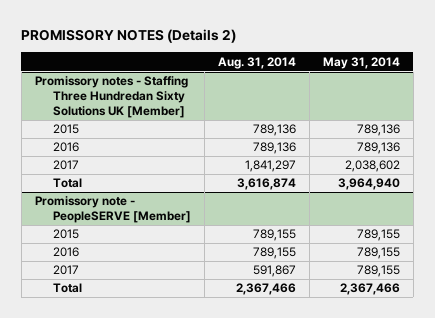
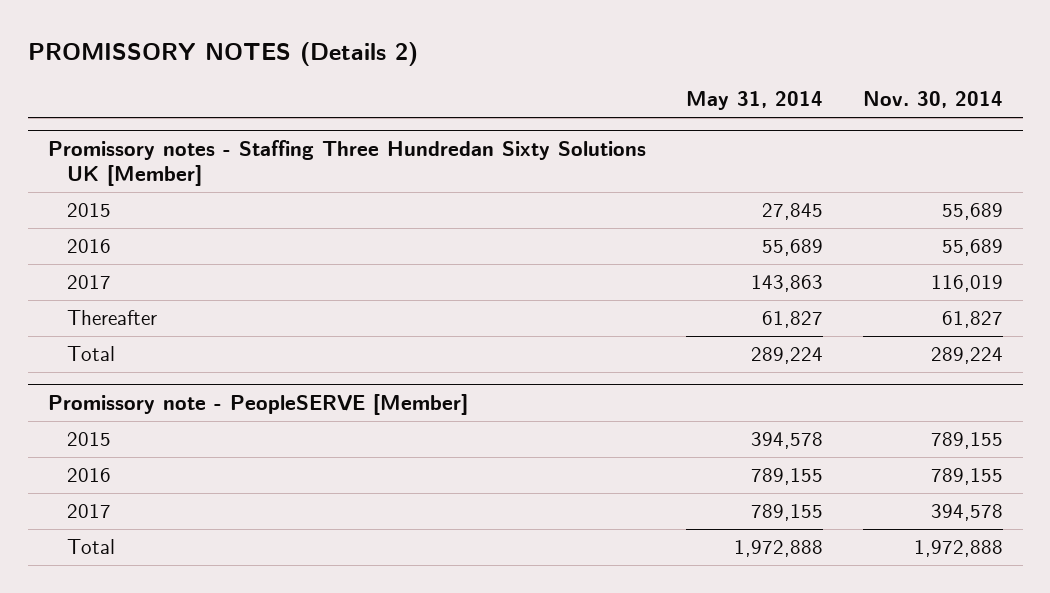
[218,56,297,69] Aug. 31, 2014 -> none
none -> [862,91,1003,109] Nov. 30, 2014
[356,124,400,137] 789,136 -> [761,203,823,221] 27,845
[356,142,400,155] 789,136 -> [761,239,823,257] 55,689
[344,160,400,173] 2,038,602 -> [750,275,823,293] 143,863
none -> [67,310,158,326] Thereafter
[337,178,400,191] 3,964,940 -> [750,347,823,365] 289,224
[356,229,400,242] 789,155 -> [750,432,823,450] 394,578
[339,283,400,296] 2,367,466 -> [733,540,823,558] 1,972,888

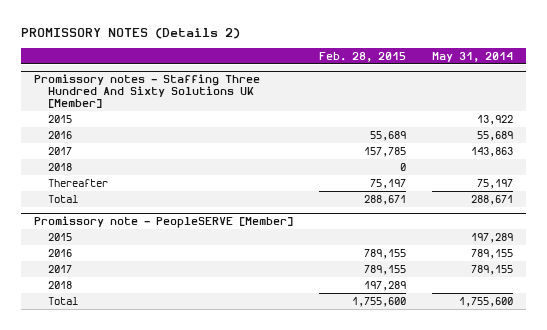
[862,91,1003,109] Nov. 30, 2014 -> none
none -> [318,51,406,62] Feb. 28, 2015
[47,140,646,187] Promissory notes - Staffing Three Hundredan Sixty Solutions UK [Member] -> [33,73,260,109] Promissory notes - Staffing Three Hundred And Sixty Solutions UK [Member]
[761,203,823,221] 27,845 -> [476,114,513,125] 13,922
none -> [48,162,73,171] 2018
[761,311,823,329] 61,827 -> [476,178,513,189] 75,197
[750,347,823,365] 289,224 -> [470,194,513,205] 288,671
[750,432,823,450] 394,578 -> [470,232,513,243] 197,289
none -> [48,280,73,289] 2018
[733,540,823,558] 1,972,888 -> [458,296,513,307] 1,755,600

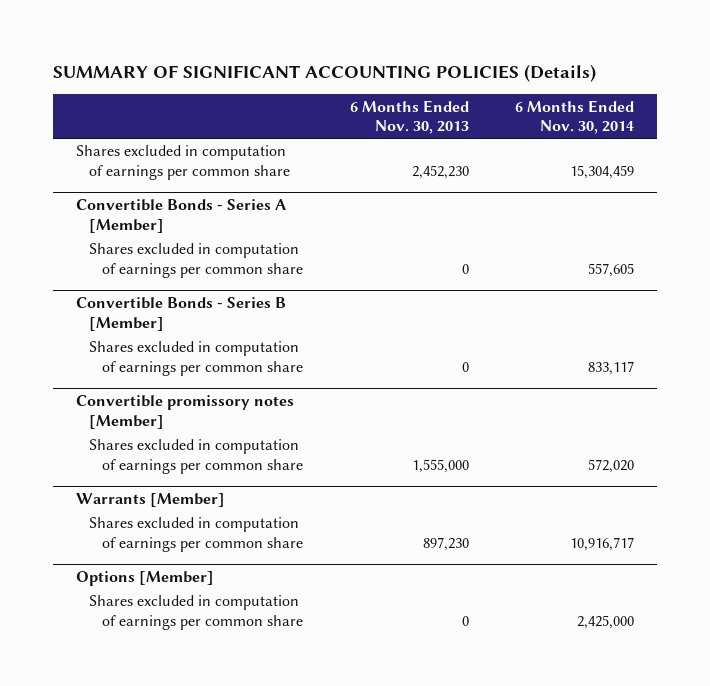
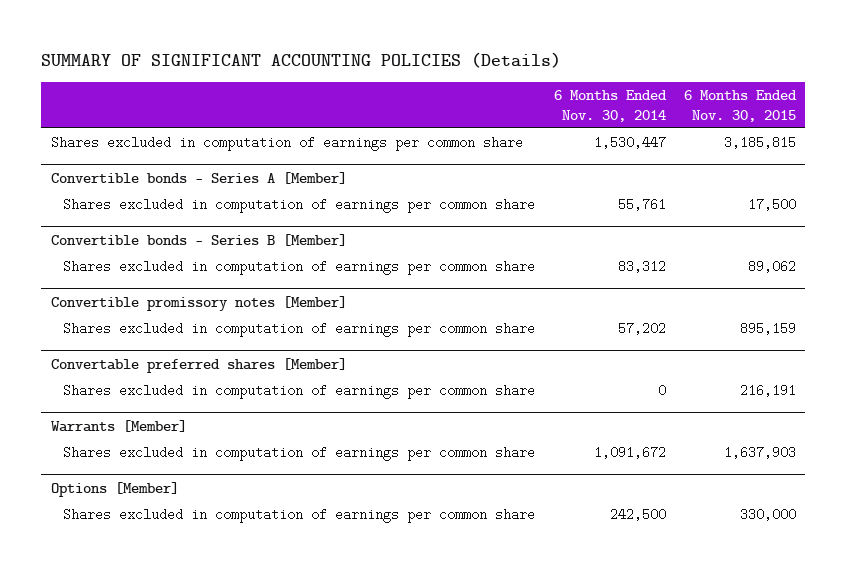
[349,99,469,135] 6 Months Ended Nov. 30, 2013 -> none
none -> [684,89,798,122] 6 Months Ended Nov. 30, 2015
[569,165,634,180] 15,304,459 -> [593,135,666,149] 1,530,447
[76,199,287,233] Convertible Bonds - Series A [Member] -> [50,171,347,184] Convertible bonds - Series A [Member]
[587,263,634,278] 557,605 -> [617,197,666,211] 55,761
[76,297,287,331] Convertible Bonds - Series B [Member] -> [50,233,347,246] Convertible bonds - Series B [Member]
[587,361,634,376] 833,117 -> [617,259,666,273] 83,312
[587,459,634,474] 572,020 -> [617,321,666,335] 57,202
none -> [50,357,347,373] Convertable preferred shares [Member]
none -> [63,383,536,399] Shares excluded in computation of earnings per common share
[569,537,634,552] 10,916,717 -> [593,445,666,459] 1,091,672
[576,615,634,630] 2,425,000 -> [609,507,666,521] 242,500

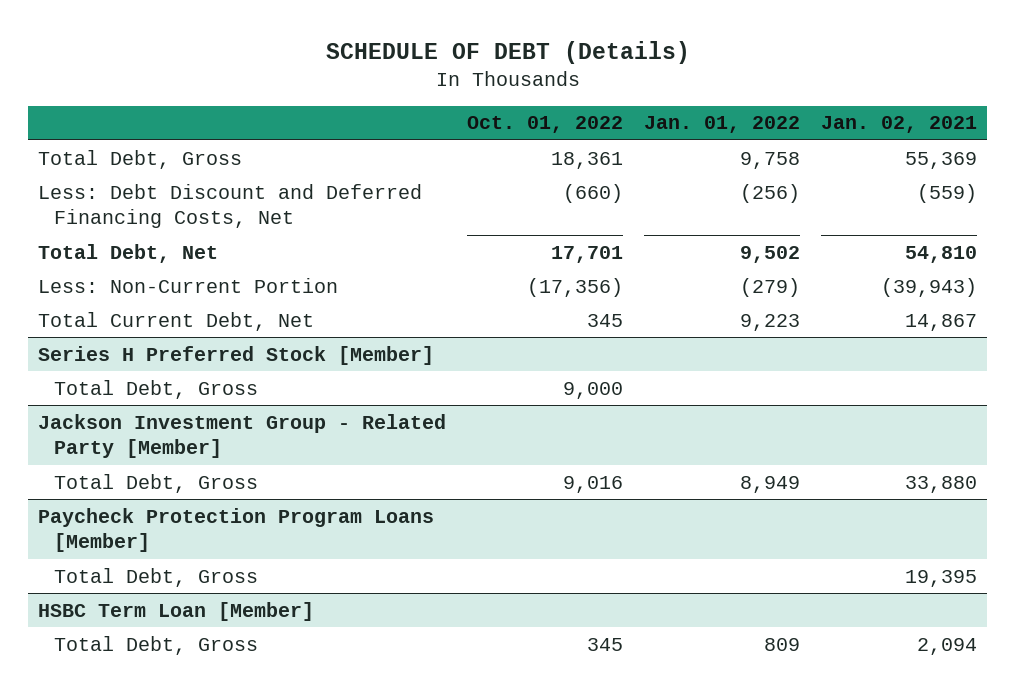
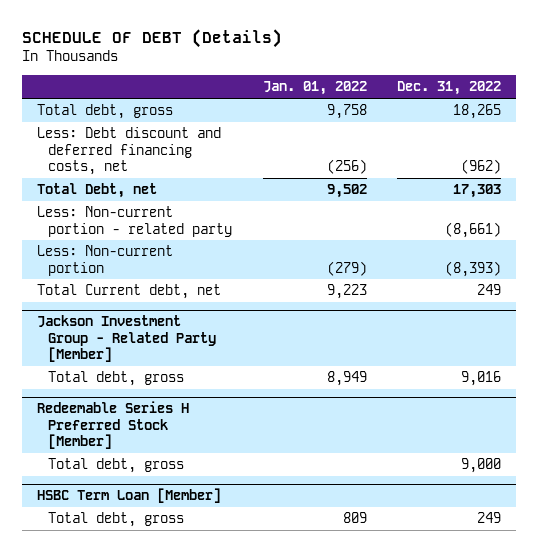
[467,116,624,134] Oct. 01, 2022 -> none
[820,116,977,134] Jan. 02, 2021 -> none
none -> [397,81,502,96] Dec. 31, 2022
[38,345,435,365] Series H Preferred Stock [Member] -> none
[53,379,258,399] Total Debt, Gross -> none
[38,149,243,169] Total Debt, Gross -> [37,104,174,120] Total debt, gross
[38,183,423,229] Less: Debt Discount and Deferred Financing Costs, Net -> [37,127,222,175] Less: Debt discount and deferred financing costs, net
[38,243,219,263] Total Debt, Net -> [37,183,158,199] Total Debt, net
none -> [37,206,232,237] Less: Non-current portion - related party
[38,277,339,293] Less: Non-Current Portion -> [37,245,174,276] Less: Non-current portion
[38,311,315,331] Total Current Debt, Net -> [37,284,222,300] Total Current debt, net
[38,507,435,553] Paycheck Protection Program Loans [Member] -> none
[53,473,258,493] Total Debt, Gross -> [47,371,184,387] Total debt, gross
none -> [37,401,190,450] Redeemable Series H Preferred Stock [Member]
[53,567,258,587] Total Debt, Gross -> [47,458,184,474] Total debt, gross
[53,635,258,655] Total Debt, Gross -> [47,512,184,528] Total debt, gross

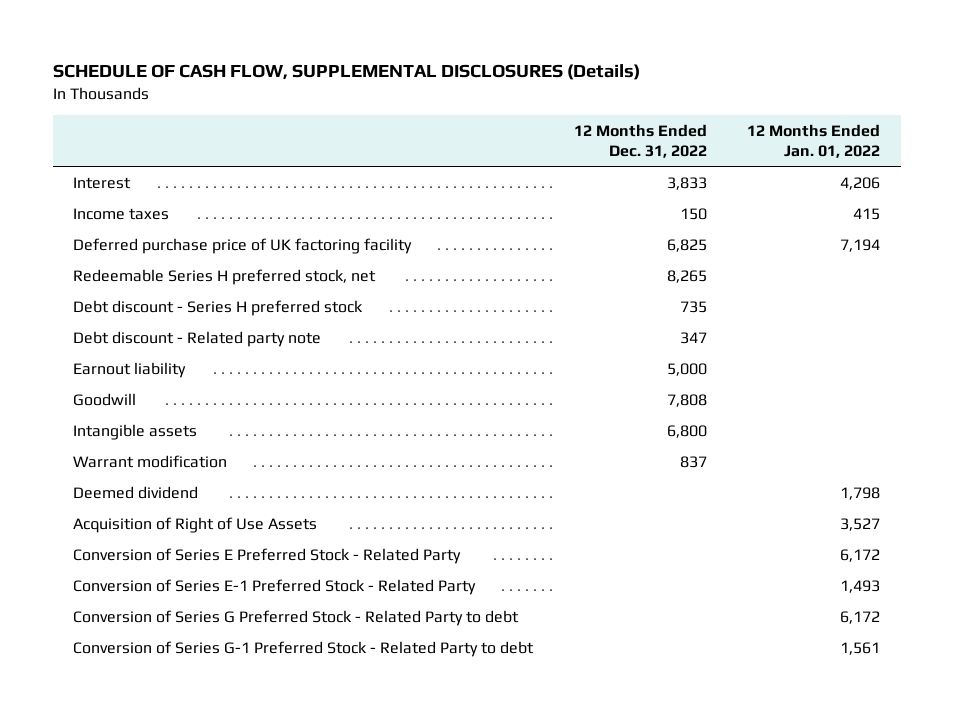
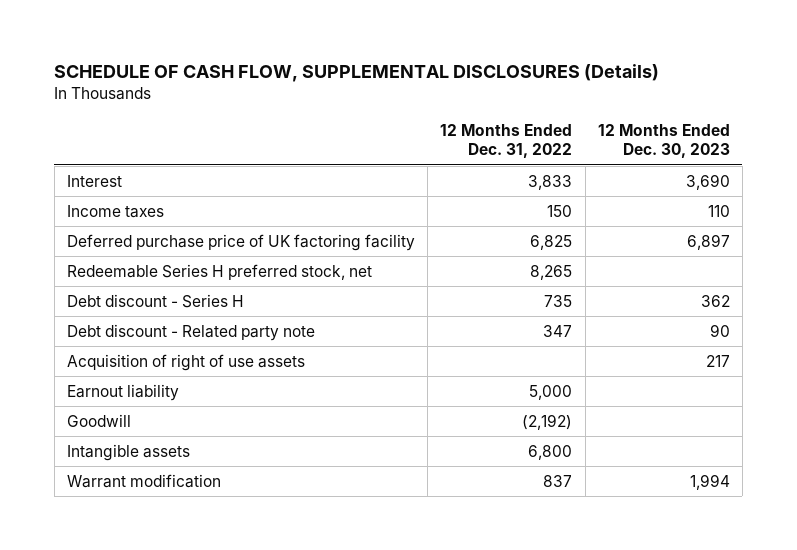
[747,123,881,159] 12 Months Ended Jan. 01, 2022 -> none
none -> [597,123,730,159] 12 Months Ended Dec. 30, 2023
[73,299,364,316] Debt discount - Series H preferred stock -> [66,293,244,308] Debt discount - Series H
none -> [66,353,305,371] Acquisition of right of use assets
[666,393,707,407] 7,808 -> [522,413,573,430] (2,192)
[73,485,199,499] Deemed dividend -> none
[73,516,318,533] Acquisition of Right of Use Assets -> none
[73,547,462,564] Conversion of Series E Preferred Stock - Related Party -> none
[73,578,477,595] Conversion of Series E-1 Preferred Stock - Related Party -> none
[73,609,520,626] Conversion of Series G Preferred Stock - Related Party to debt -> none
[73,640,535,657] Conversion of Series G-1 Preferred Stock - Related Party to debt -> none

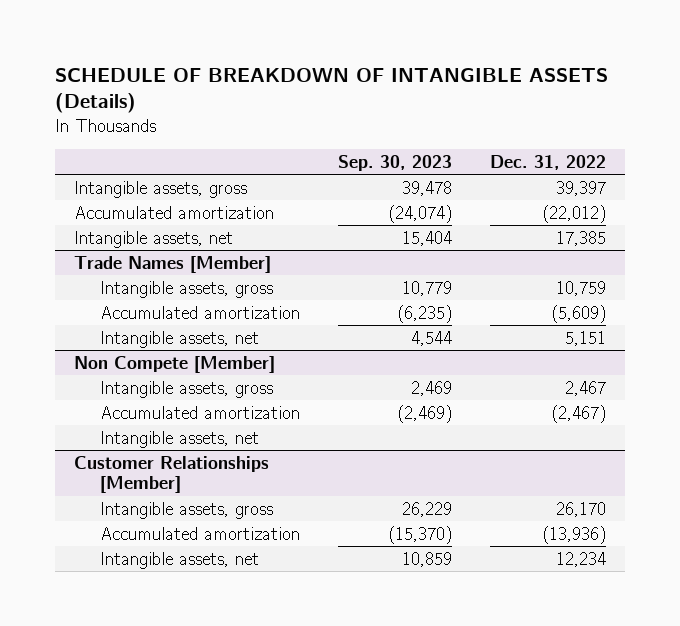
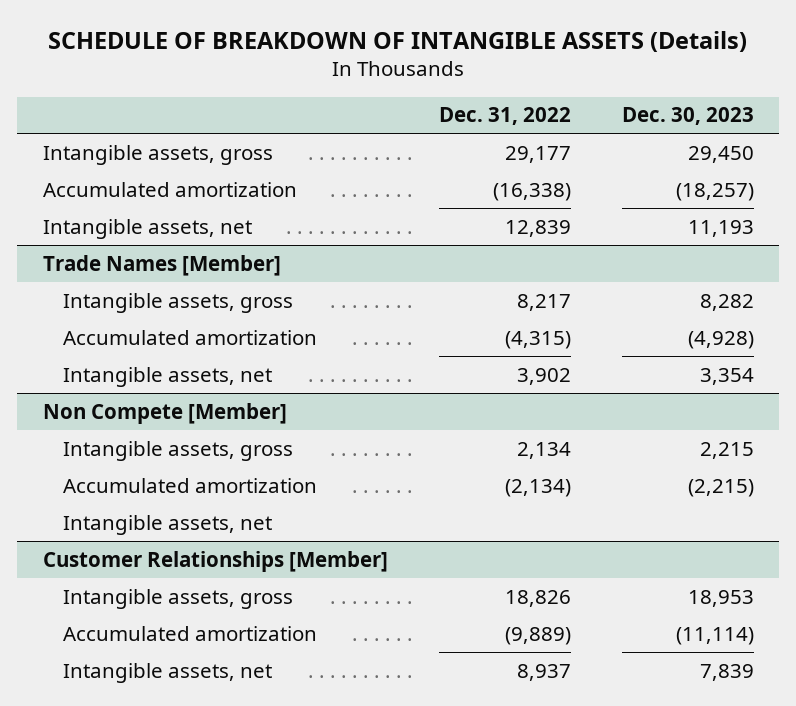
[338,154,453,171] Sep. 30, 2023 -> none
none -> [621,107,754,126] Dec. 30, 2023
[556,180,607,196] 39,397 -> [504,145,571,163] 29,177
[542,204,607,223] (22,012) -> [492,182,571,201] (16,338)
[556,230,607,246] 17,385 -> [504,219,571,237] 12,839
[556,280,607,296] 10,759 -> [516,293,571,311] 8,217
[551,304,607,323] (5,609) -> [504,330,571,349] (4,315)
[565,330,607,346] 5,151 -> [516,367,571,385] 3,902
[565,380,607,396] 2,467 -> [516,441,571,459] 2,134
[551,404,607,423] (2,467) -> [504,478,571,497] (2,134)
[556,501,607,517] 26,170 -> [504,589,571,607] 18,826
[542,525,607,544] (13,936) -> [504,626,571,645] (9,889)
[556,551,607,567] 12,234 -> [516,663,571,681] 8,937

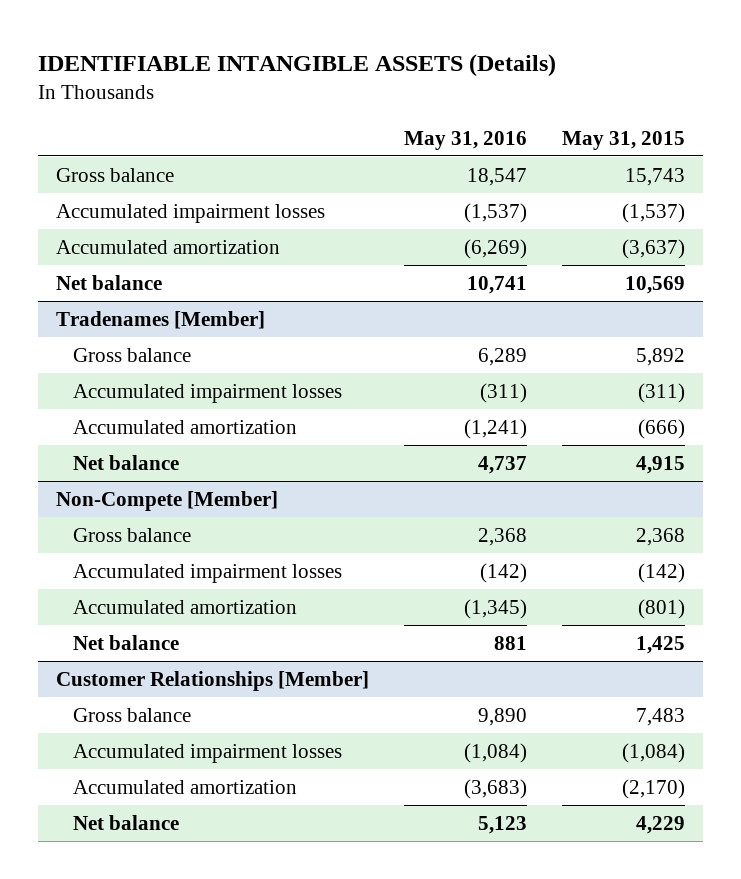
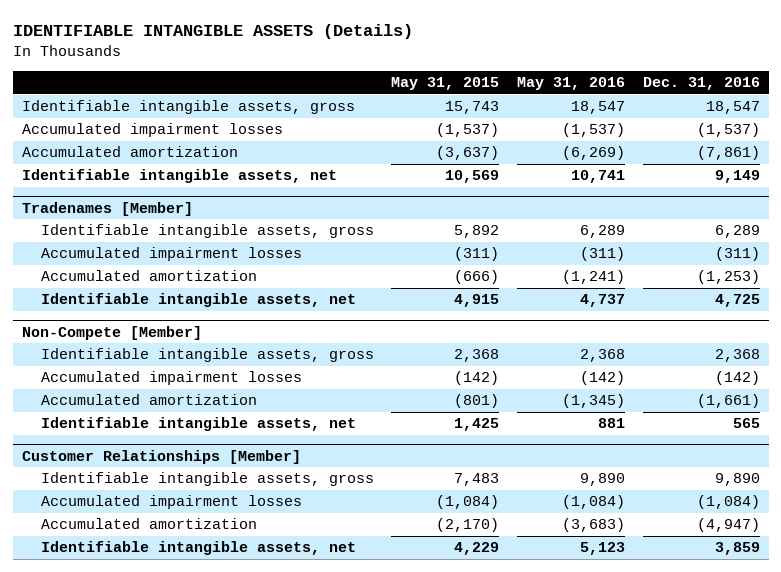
none -> [642,77,760,91] Dec. 31, 2016
[55,167,174,182] Gross balance -> [21,100,355,115] Identifiable intangible assets, gross
[55,274,162,290] Net balance -> [21,169,337,184] Identifiable intangible assets, net
[73,347,192,362] Gross balance -> [40,224,374,239] Identifiable intangible assets, gross
[73,454,180,470] Net balance -> [40,293,356,308] Identifiable intangible assets, net
[73,527,192,542] Gross balance -> [40,348,374,363] Identifiable intangible assets, gross
[73,634,180,650] Net balance -> [40,417,356,432] Identifiable intangible assets, net
[73,707,192,722] Gross balance -> [40,472,374,487] Identifiable intangible assets, gross
[73,814,180,830] Net balance -> [40,541,356,556] Identifiable intangible assets, net

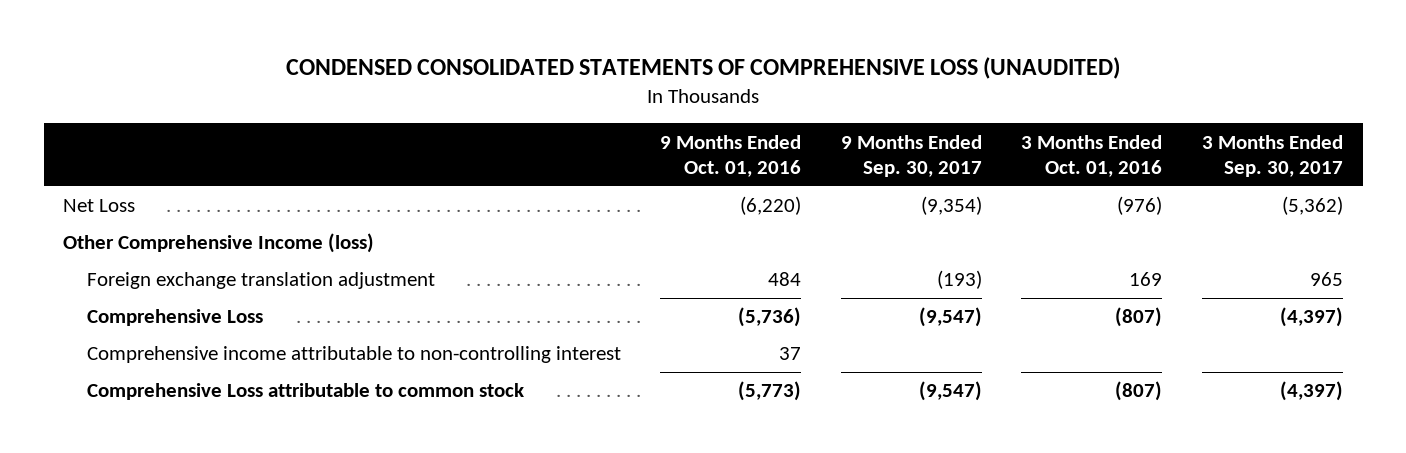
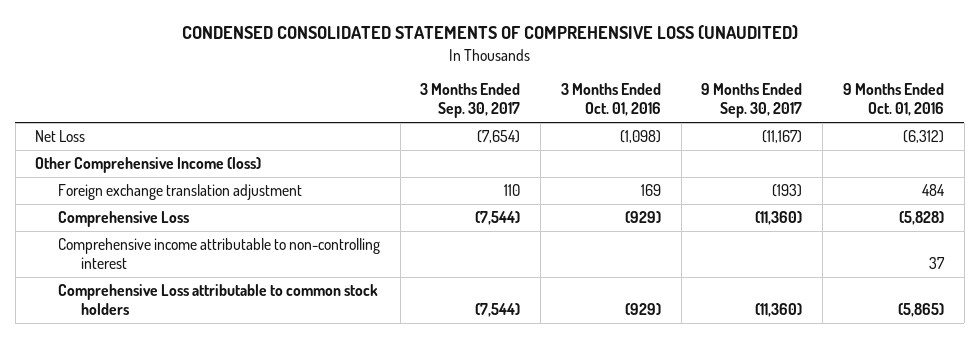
[740,196,802,216] (6,220) -> [902,130,944,144] (6,312)
[920,196,982,216] (9,354) -> [762,130,803,144] (11,167)
[1117,196,1163,216] (976) -> [619,130,661,144] (1,098)
[1281,196,1343,216] (5,362) -> [477,130,521,144] (7,654)
[1309,272,1343,287] 965 -> [504,184,521,197] 110
[738,307,802,328] (5,736) -> [898,211,944,226] (5,828)
[918,307,982,328] (9,547) -> [755,211,803,226] (11,360)
[1115,307,1163,328] (807) -> [624,211,661,224] (929)
[1279,307,1343,328] (4,397) -> [475,211,521,226] (7,544)
[86,383,524,401] Comprehensive Loss attributable to common stock -> [57,284,378,316] Comprehensive Loss attributable to common stock holders
[738,381,802,402] (5,773) -> [897,303,944,318] (5,865)
[918,381,982,402] (9,547) -> [755,303,803,318] (11,360)
[1115,381,1163,402] (807) -> [624,303,661,316] (929)
[1279,381,1343,402] (4,397) -> [475,303,521,318] (7,544)

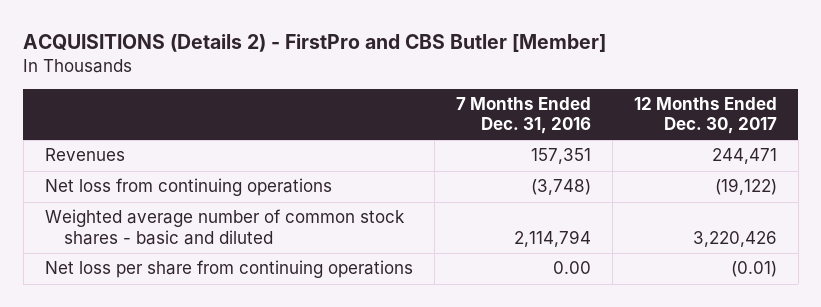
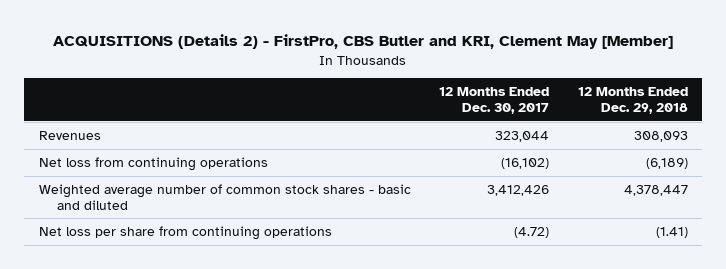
[23,34,607,53] ACQUISITIONS (Details 2) - FirstPro and CBS Butler [Member] -> [53,33,674,49] ACQUISITIONS (Details 2) - FirstPro, CBS Butler and KRI, Clement May [Member]
[455,96,591,135] 7 Months Ended Dec. 31, 2016 -> none
none -> [577,87,688,115] 12 Months Ended Dec. 29, 2018
[711,148,777,165] 244,471 -> [495,130,550,142] 323,044
[714,178,777,196] (19,122) -> [501,157,550,169] (16,102)
[692,230,777,247] 3,220,426 -> [487,184,550,196] 3,412,426
[730,261,777,278] (0.01) -> [514,226,550,238] (4.72)

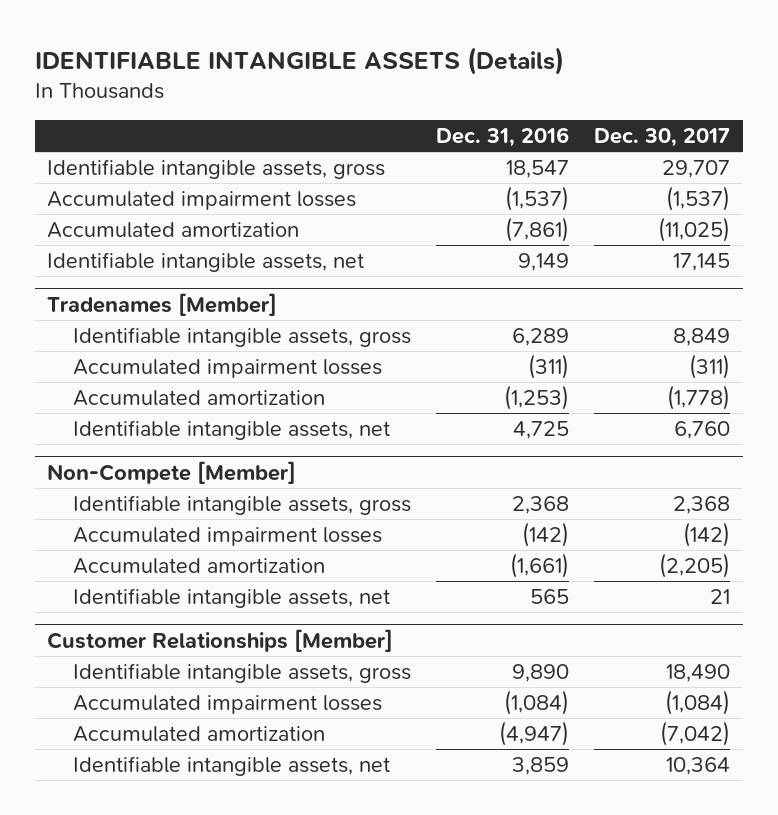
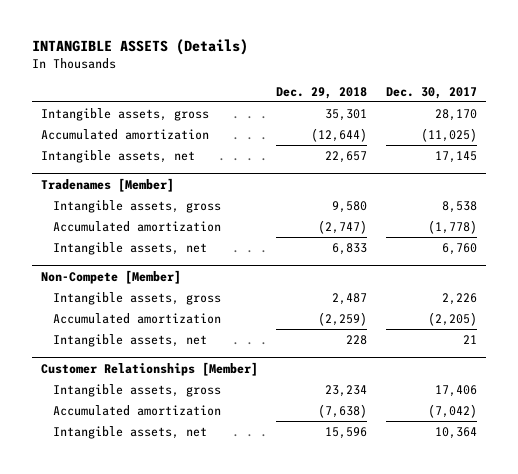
[34,46,564,75] IDENTIFIABLE INTANGIBLE ASSETS (Details) -> [31,39,248,56] INTANGIBLE ASSETS (Details)
[436,127,570,148] Dec. 31, 2016 -> none
none -> [276,86,368,99] Dec. 29, 2018
[47,191,357,211] Accumulated impairment losses -> none
[47,159,386,180] Identifiable intangible assets, gross -> [40,108,209,122] Intangible assets, gross
[662,160,731,179] 29,707 -> [434,109,477,122] 28,170
[47,252,365,273] Identifiable intangible assets, net -> [40,150,195,164] Intangible assets, net
[72,359,382,379] Accumulated impairment losses -> none
[72,327,411,348] Identifiable intangible assets, gross -> [53,200,222,214] Intangible assets, gross
[673,328,731,347] 8,849 -> [441,201,477,214] 8,538
[72,420,390,441] Identifiable intangible assets, net -> [53,242,208,256] Intangible assets, net
[72,527,382,547] Accumulated impairment losses -> none
[72,495,411,516] Identifiable intangible assets, gross -> [53,292,222,306] Intangible assets, gross
[673,496,731,515] 2,368 -> [441,293,477,306] 2,226
[72,588,390,609] Identifiable intangible assets, net -> [53,334,208,348] Intangible assets, net
[72,695,382,715] Accumulated impairment losses -> none
[72,663,411,684] Identifiable intangible assets, gross -> [53,384,222,398] Intangible assets, gross
[666,664,731,683] 18,490 -> [434,385,477,398] 17,406
[72,756,390,777] Identifiable intangible assets, net -> [53,426,208,440] Intangible assets, net

